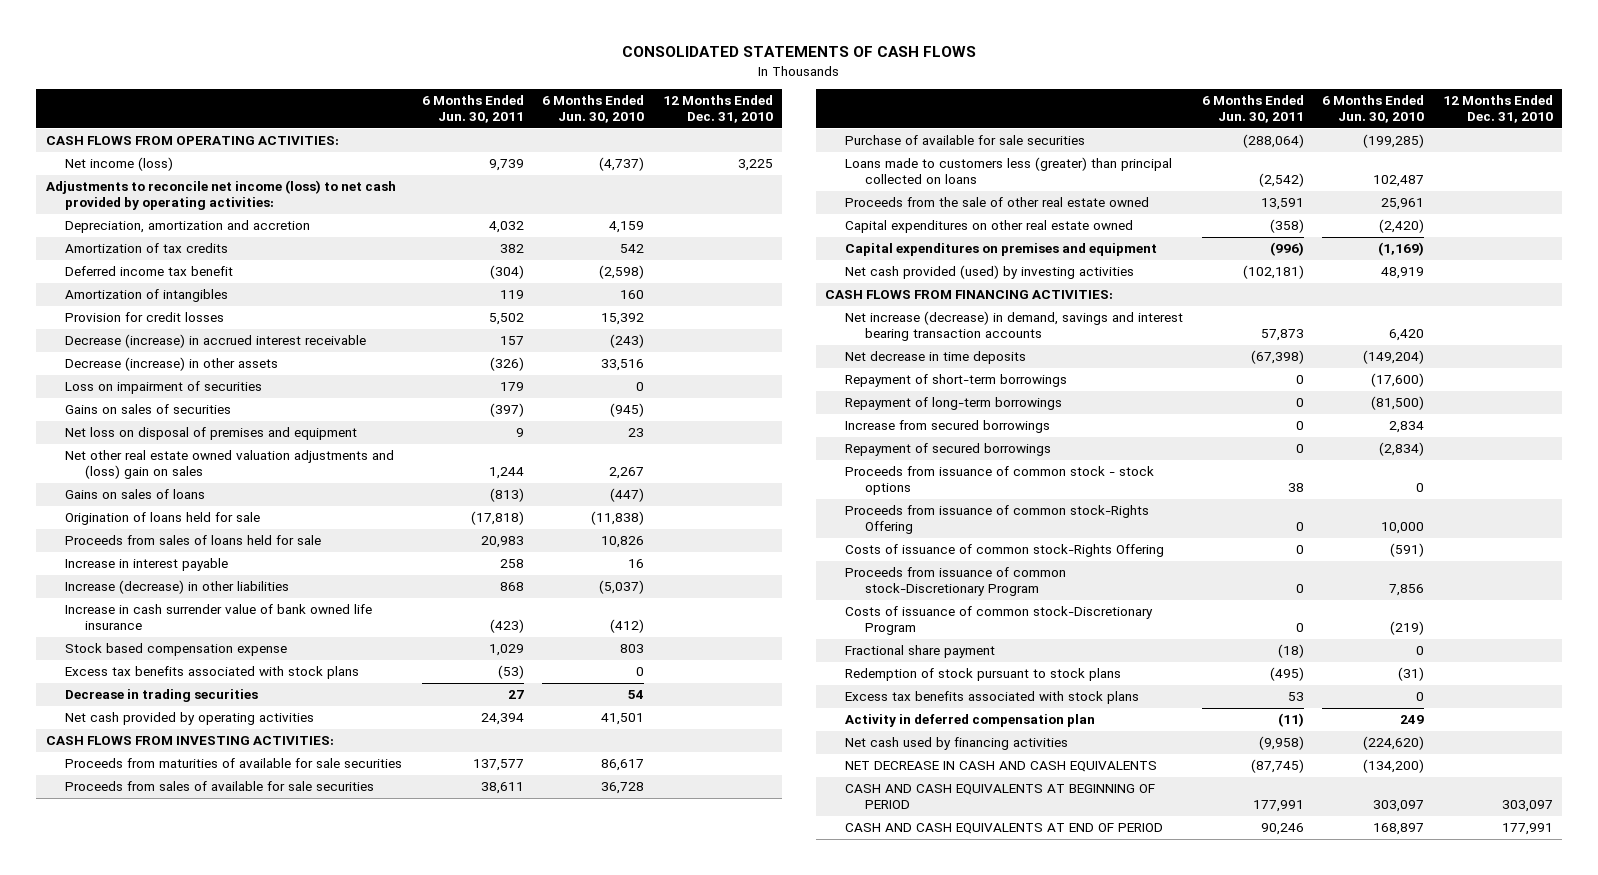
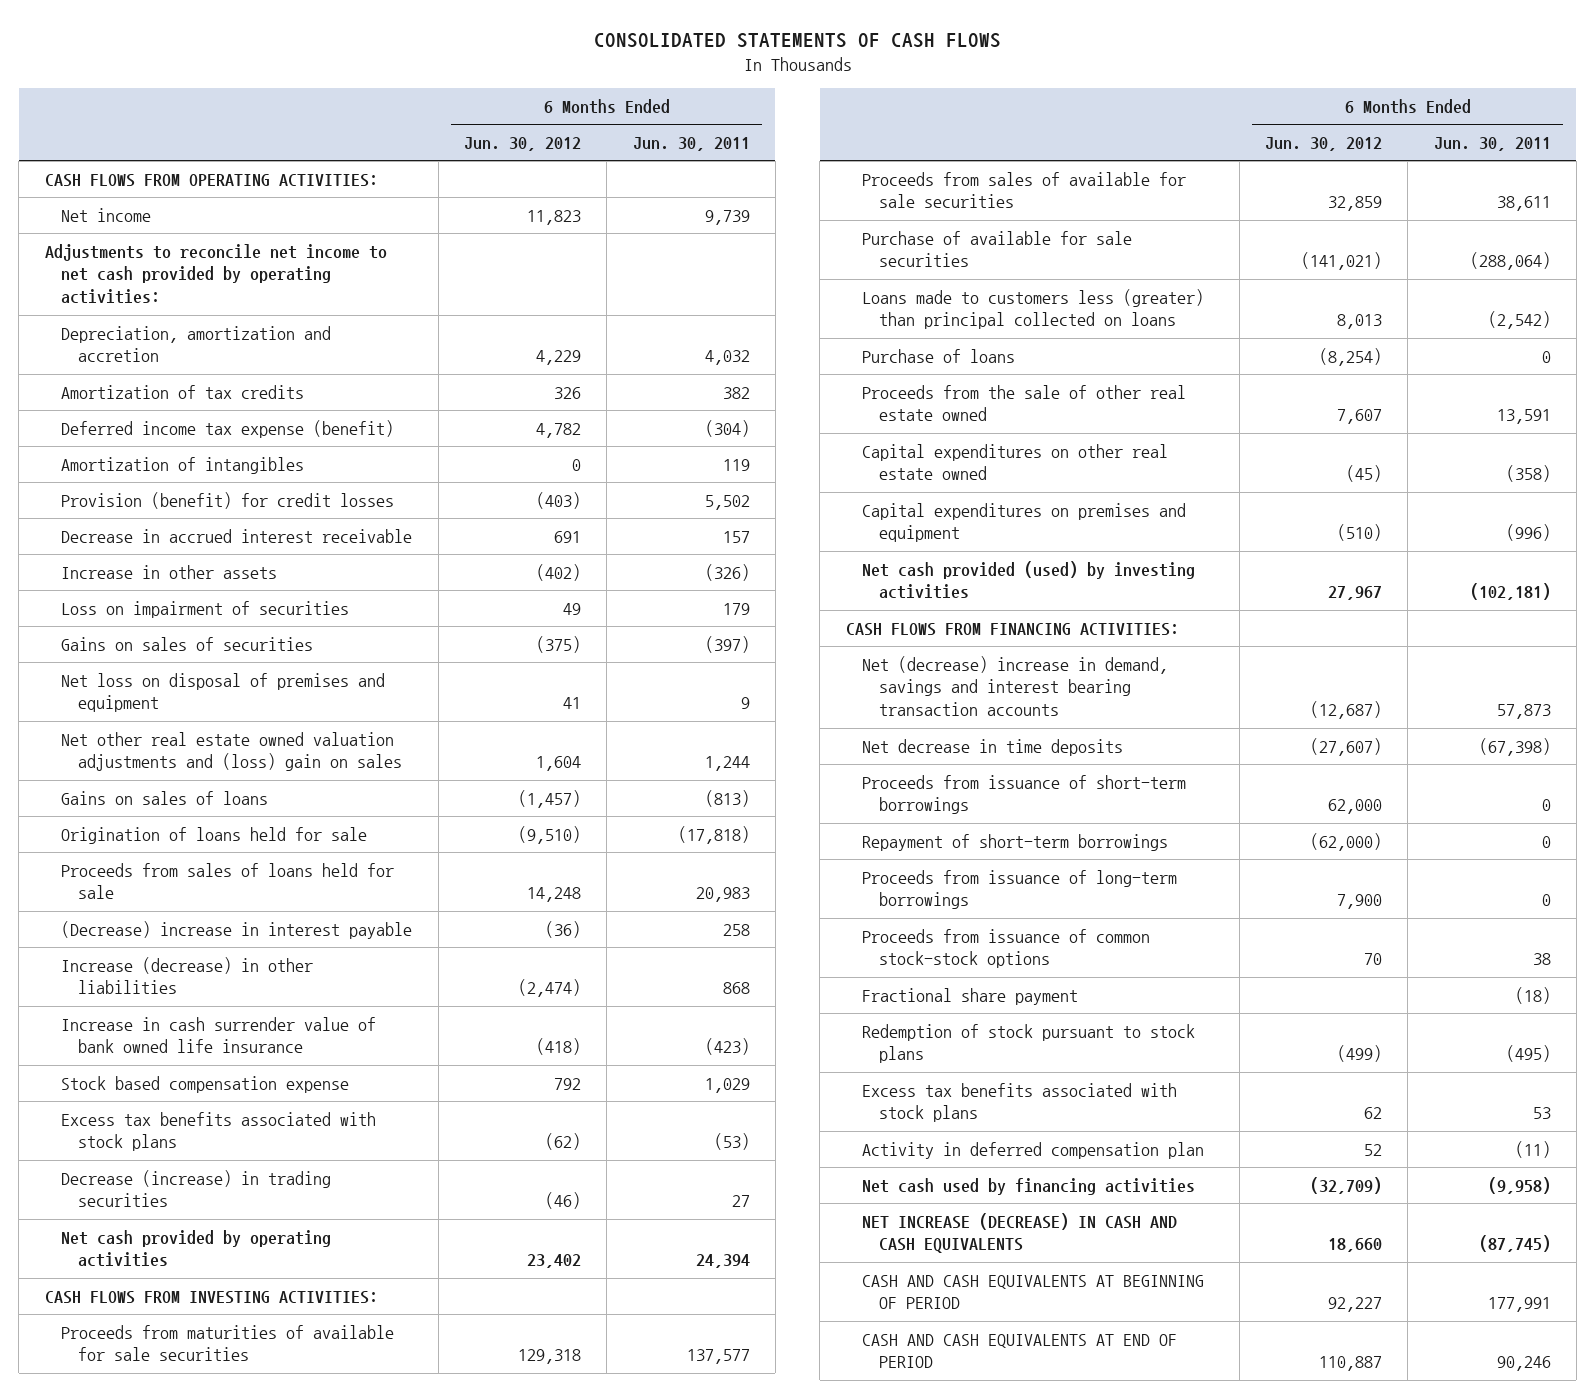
[542,95,645,124] 6 Months Ended Jun. 30, 2010 -> none
[662,95,773,124] 12 Months Ended Dec. 31, 2010 -> none
none -> [463,136,581,151] Jun. 30, 2012
[65,157,174,172] Net income (loss) -> [61,207,152,222] Net income
[45,180,396,211] Adjustments to reconcile net income (loss) to net cash provided by operating activities: -> [44,243,387,305] Adjustments to reconcile net income to net cash provided by operating activities:
[65,266,234,277] Deferred income tax benefit -> [61,419,395,438] Deferred income tax expense (benefit)
[65,312,225,323] Provision for credit losses -> [61,491,395,509] Provision (benefit) for credit losses
[65,334,367,349] Decrease (increase) in accrued interest receivable -> [61,528,413,543] Decrease in accrued interest receivable
[65,357,279,372] Decrease (increase) in other assets -> [61,564,278,579] Increase in other assets
[65,558,229,572] Increase in interest payable -> [61,920,413,939] (Decrease) increase in interest payable
[65,689,259,703] Decrease in trading securities -> [61,1169,332,1208] Decrease (increase) in trading securities
none -> [862,348,1016,363] Purchase of loans
[845,311,1184,342] Net increase (decrease) in demand, savings and interest bearing transaction accounts -> [862,655,1169,717] Net (decrease) increase in demand, savings and interest bearing transaction accounts
none -> [862,774,1187,815] Proceeds from issuance of short-term borrowings
[845,420,1051,434] Increase from secured borrowings -> none
[845,443,1052,457] Repayment of secured borrowings -> none
[845,505,1150,535] Proceeds from issuance of common stock-Rights Offering -> none
[845,544,1165,558] Costs of issuance of common stock-Rights Offering -> none
[845,567,1067,597] Proceeds from issuance of common stock-Discretionary Program -> none
[845,606,1154,636] Costs of issuance of common stock-Discretionary Program -> none
[845,397,1063,411] Repayment of long-term borrowings -> [862,869,1178,910] Proceeds from issuance of long-term borrowings
[845,466,1155,496] Proceeds from issuance of common stock - stock options -> [862,928,1151,969] Proceeds from issuance of common stock-stock options
[845,761,1158,773] NET DECREASE IN CASH AND CASH EQUIVALENTS -> [862,1212,1178,1254] NET INCREASE (DECREASE) IN CASH AND CASH EQUIVALENTS

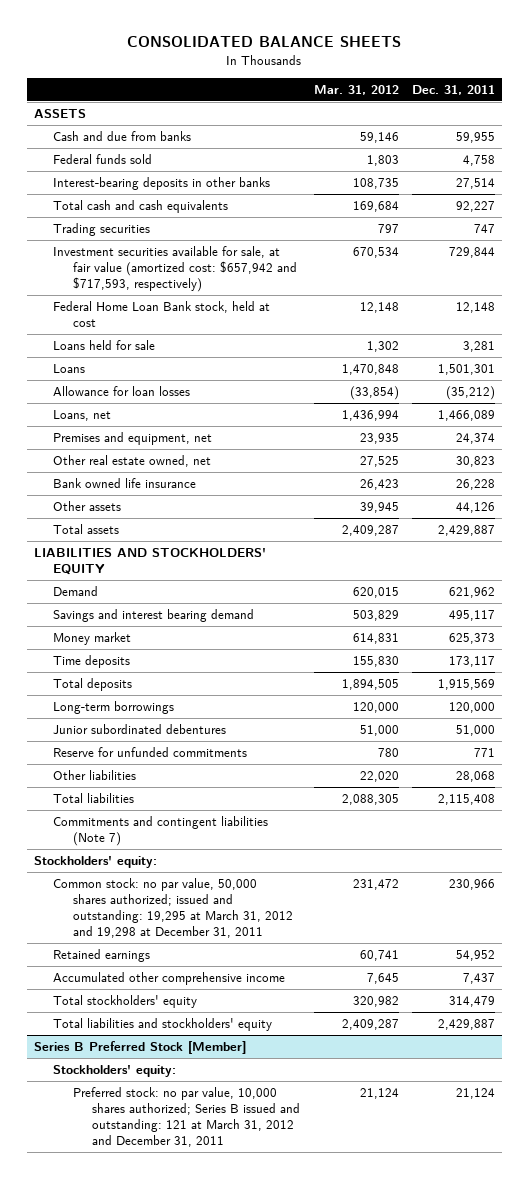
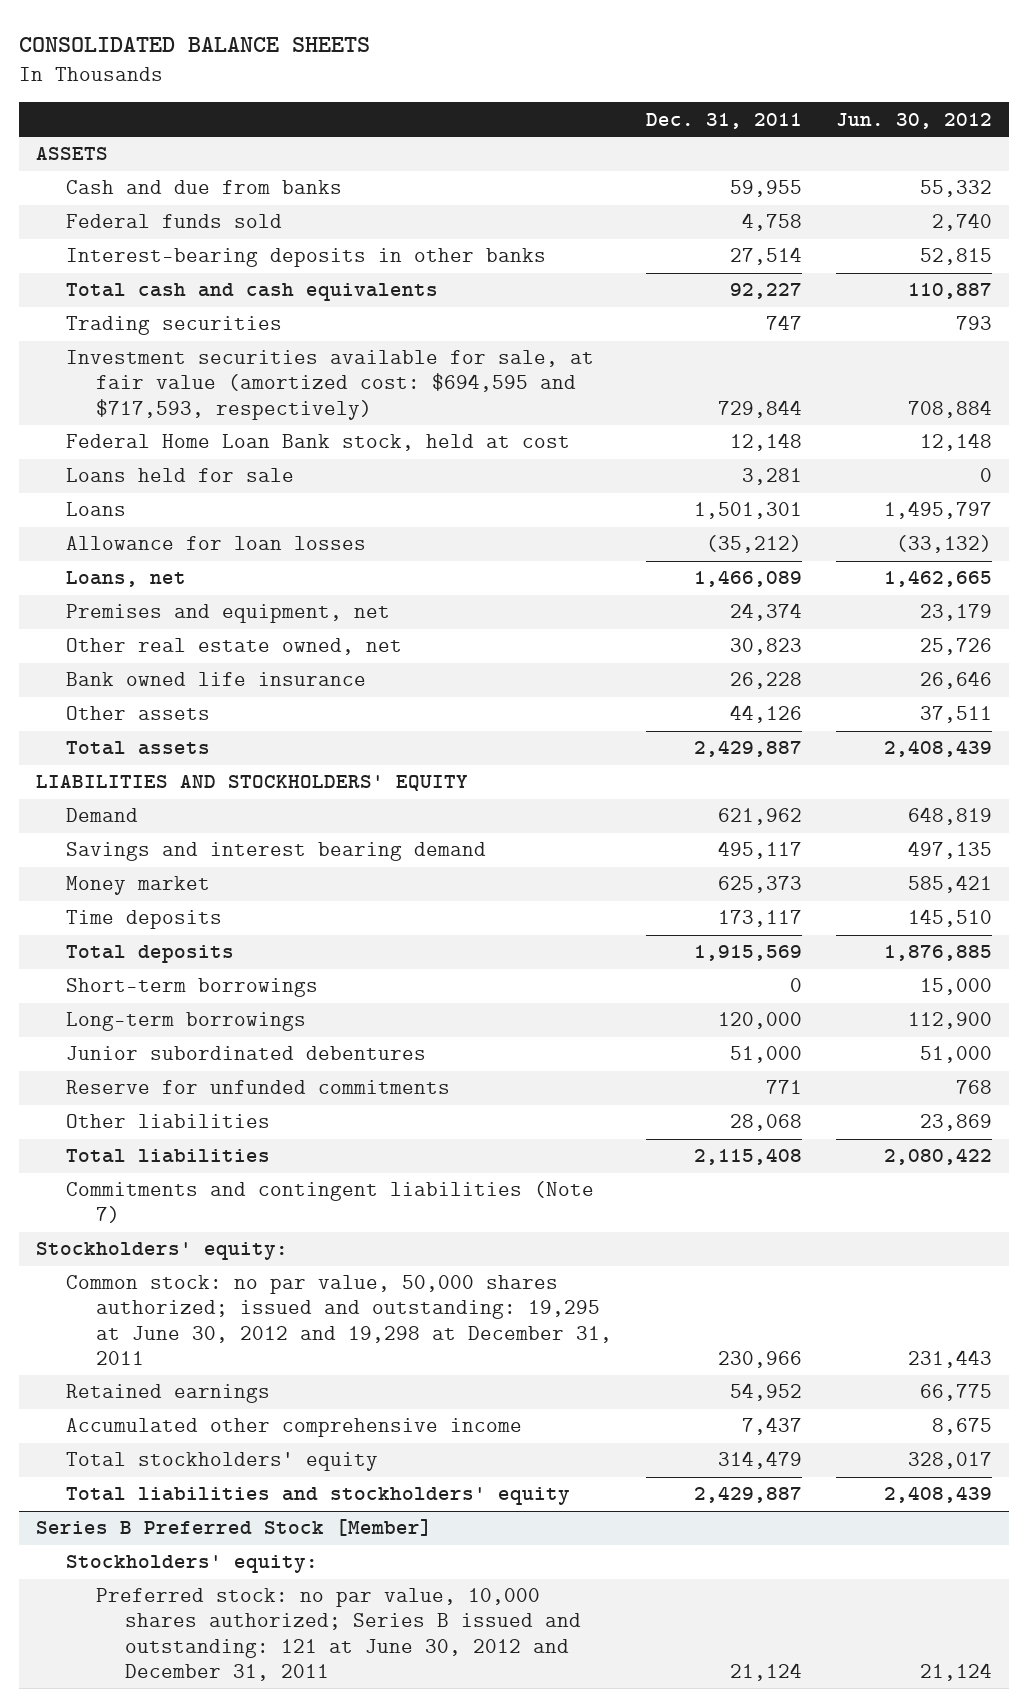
[313,84,399,95] Mar. 31, 2012 -> none
none -> [835,112,992,129] Jun. 30, 2012
[53,246,297,292] Investment securities available for sale, at fair value (amortized cost: $657,942 and $717,593, respectively) -> [65,350,594,420] Investment securities available for sale, at fair value (amortized cost: $694,595 and $717,593, respectively)
none -> [65,978,318,998] Short-term borrowings
[53,878,293,938] Common stock: no par value, 50,000 shares authorized; issued and outstanding: 19,295 at March 31, 2012 and 19,298 at December 31, 2011 -> [65,1275,612,1365] Common stock: no par value, 50,000 shares authorized; issued and outstanding: 19,295 at June 30, 2012 and 19,298 at December 31, 2011
[72,1087,301,1147] Preferred stock: no par value, 10,000 shares authorized; Series B issued and outstanding: 121 at March 31, 2012 and December 31, 2011 -> [95,1588,582,1681] Preferred stock: no par value, 10,000 shares authorized; Series B issued and outstanding: 121 at June 30, 2012 and December 31, 2011

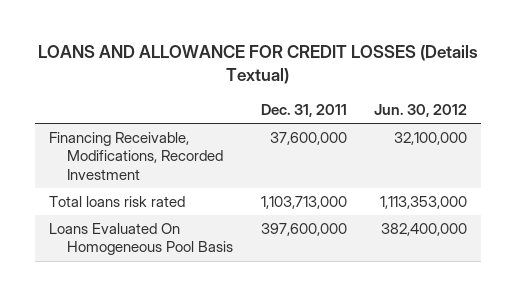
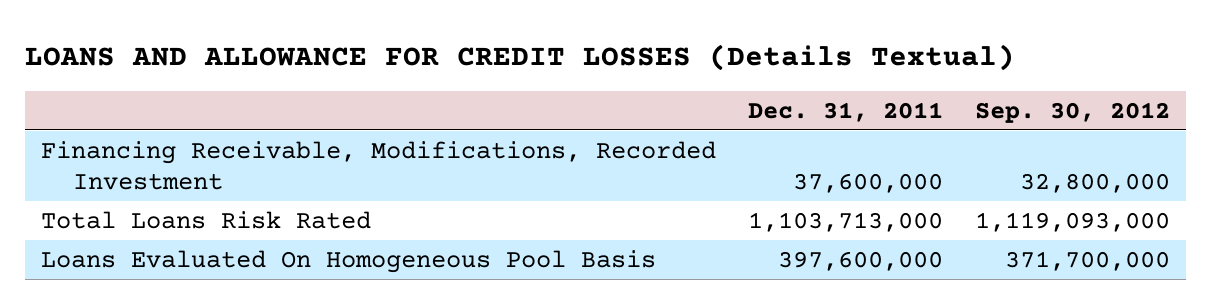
[374,103,468,117] Jun. 30, 2012 -> none
none -> [975,101,1171,123] Sep. 30, 2012
[48,196,185,208] Total loans risk rated -> [41,210,372,229] Total Loans Risk Rated

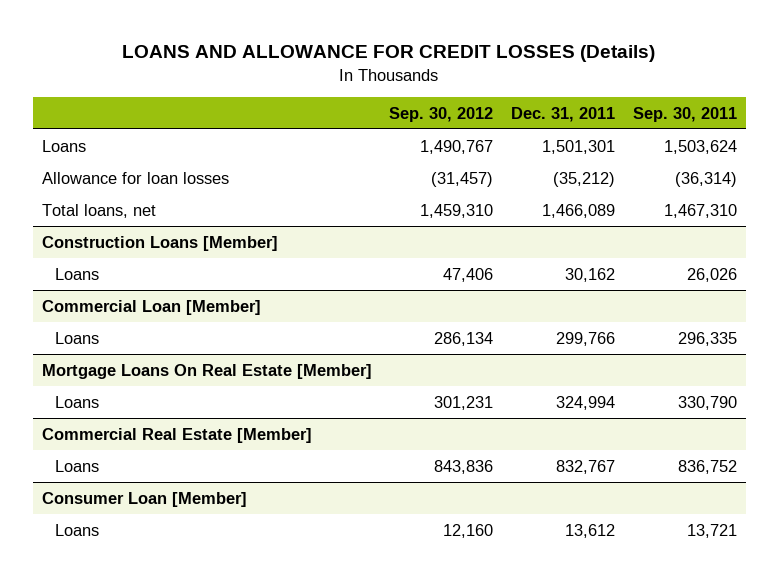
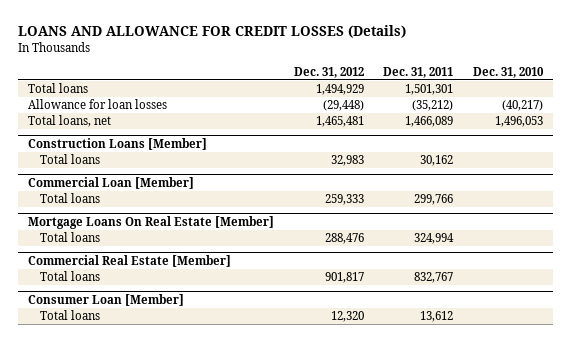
[389,106,494,122] Sep. 30, 2012 -> none
[632,106,737,122] Sep. 30, 2011 -> none
none -> [293,66,364,78] Dec. 31, 2012
none -> [472,66,544,78] Dec. 31, 2010
[41,139,86,152] Loans -> [28,83,89,94] Total loans
[54,267,99,280] Loans -> [40,154,101,165] Total loans
[54,331,99,344] Loans -> [40,193,101,204] Total loans
[54,395,99,408] Loans -> [40,232,101,243] Total loans
[54,459,99,472] Loans -> [40,271,101,282] Total loans
[54,523,99,536] Loans -> [40,310,101,321] Total loans

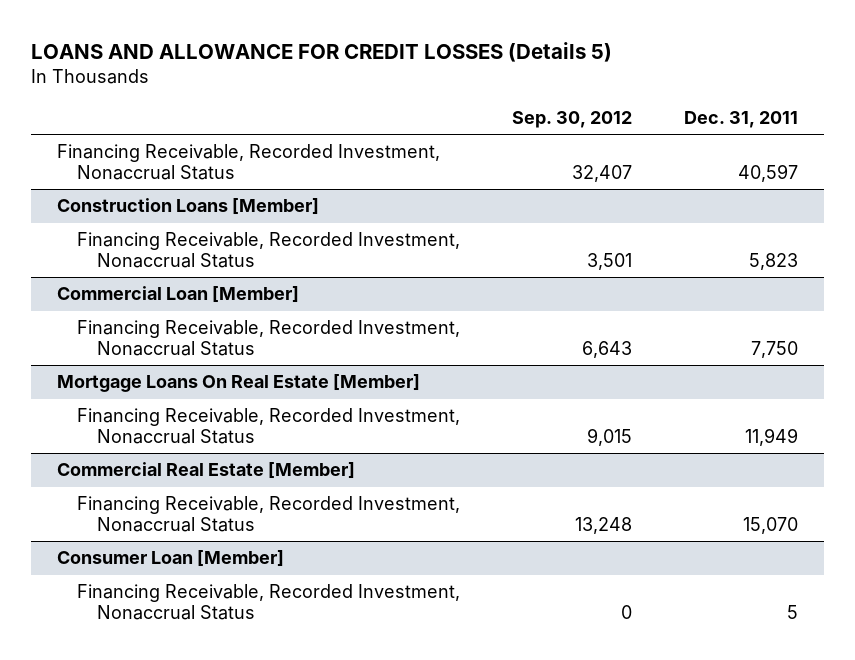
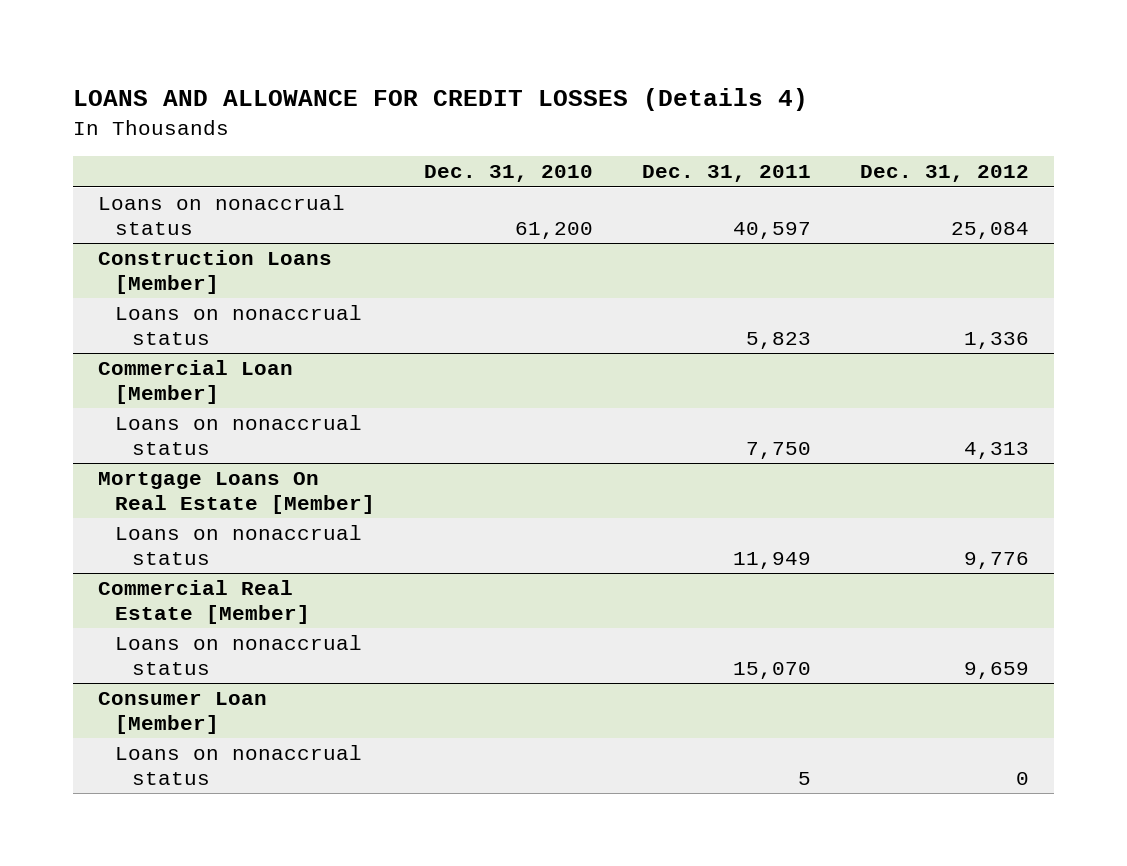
[31,41,613,62] LOANS AND ALLOWANCE FOR CREDIT LOSSES (Details 5) -> [73,88,809,112] LOANS AND ALLOWANCE FOR CREDIT LOSSES (Details 4)
[511,111,632,129] Sep. 30, 2012 -> none
none -> [424,165,594,183] Dec. 31, 2010
none -> [860,165,1030,183] Dec. 31, 2012
[57,144,441,180] Financing Receivable, Recorded Investment, Nonaccrual Status -> [97,195,345,235] Loans on nonaccrual status
[77,232,461,268] Financing Receivable, Recorded Investment, Nonaccrual Status -> [114,305,362,345] Loans on nonaccrual status
[77,320,461,356] Financing Receivable, Recorded Investment, Nonaccrual Status -> [114,415,362,455] Loans on nonaccrual status
[77,408,461,444] Financing Receivable, Recorded Investment, Nonaccrual Status -> [114,525,362,565] Loans on nonaccrual status
[77,496,461,532] Financing Receivable, Recorded Investment, Nonaccrual Status -> [114,635,362,675] Loans on nonaccrual status
[77,584,461,620] Financing Receivable, Recorded Investment, Nonaccrual Status -> [114,745,362,785] Loans on nonaccrual status

